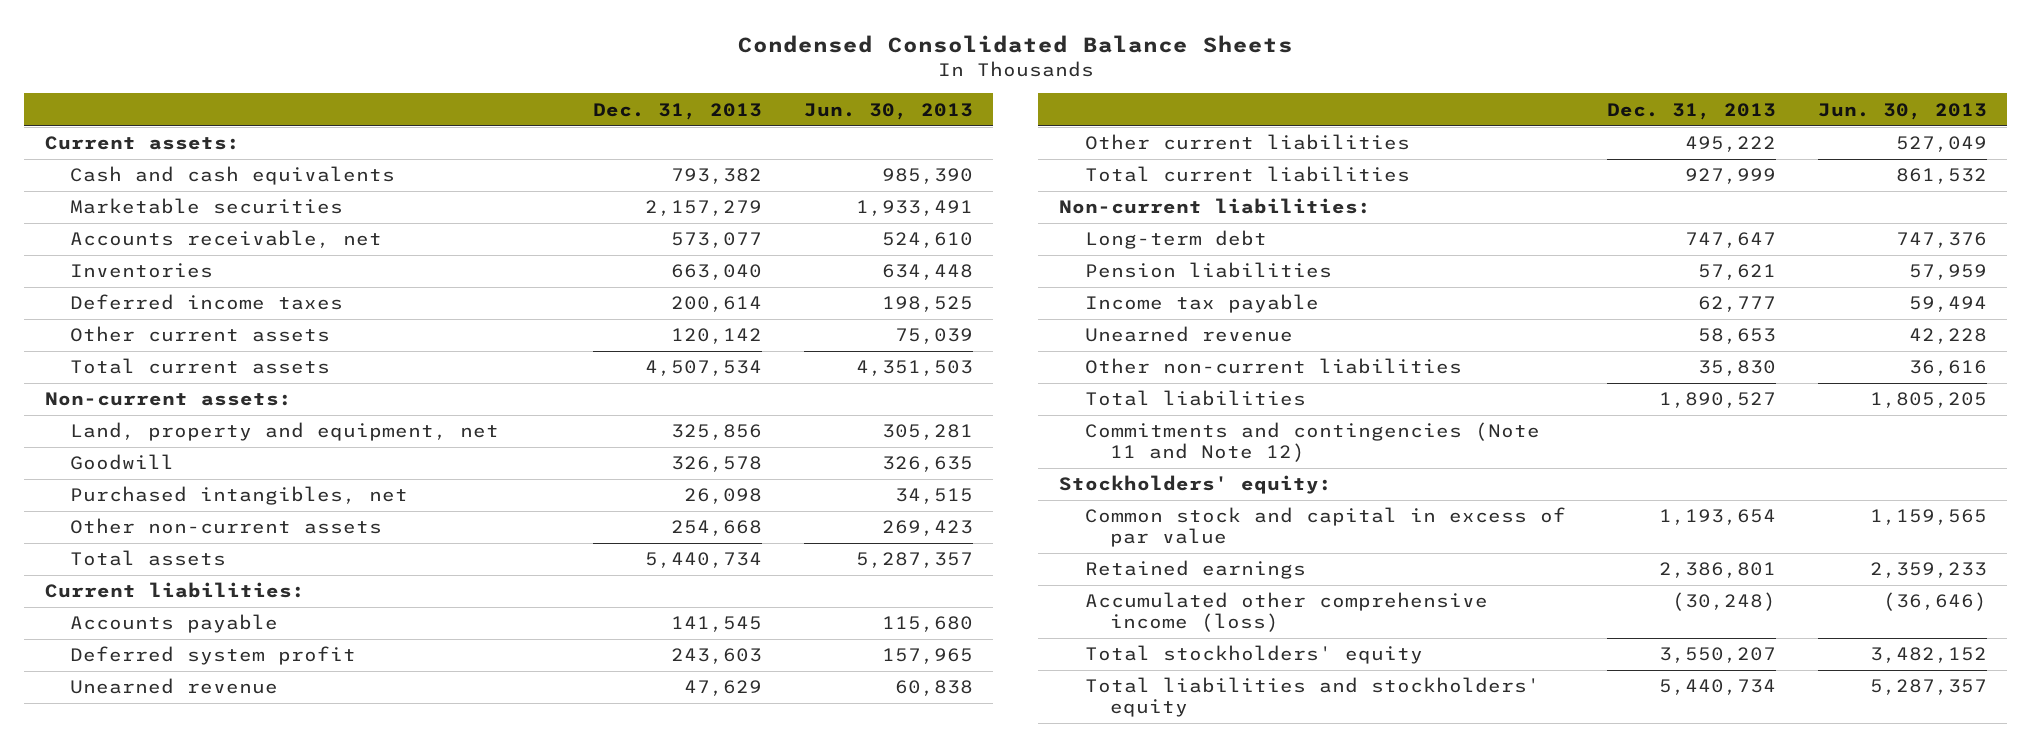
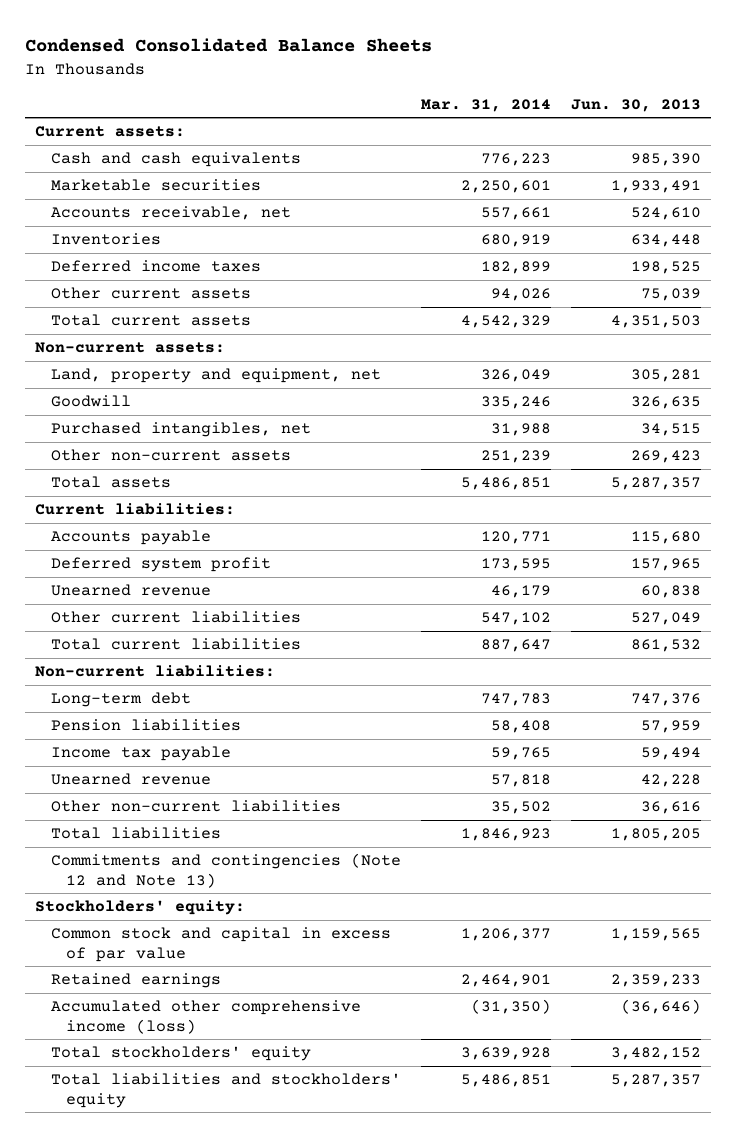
[593,102,763,120] Dec. 31, 2013 -> none
none -> [420,98,551,112] Mar. 31, 2014
[1084,422,1540,463] Commitments and contingencies (Note 11 and Note 12) -> [50,853,401,888] Commitments and contingencies (Note 12 and Note 13)

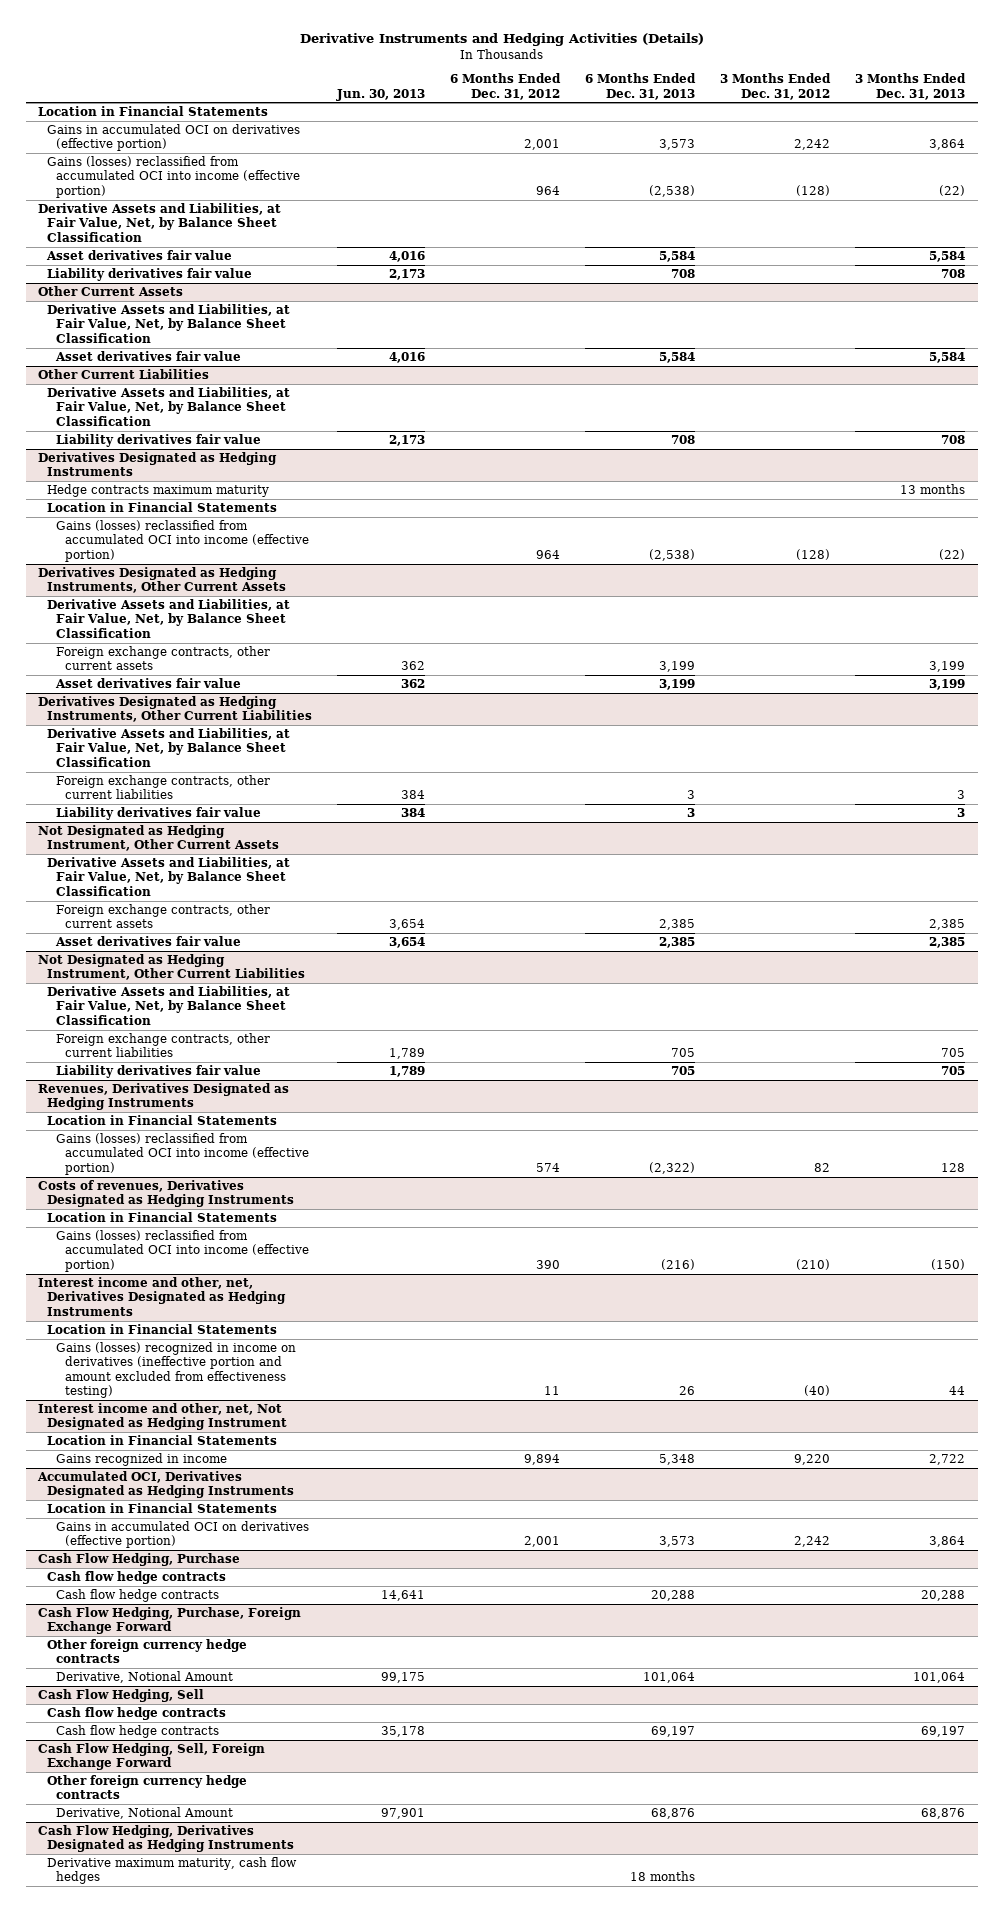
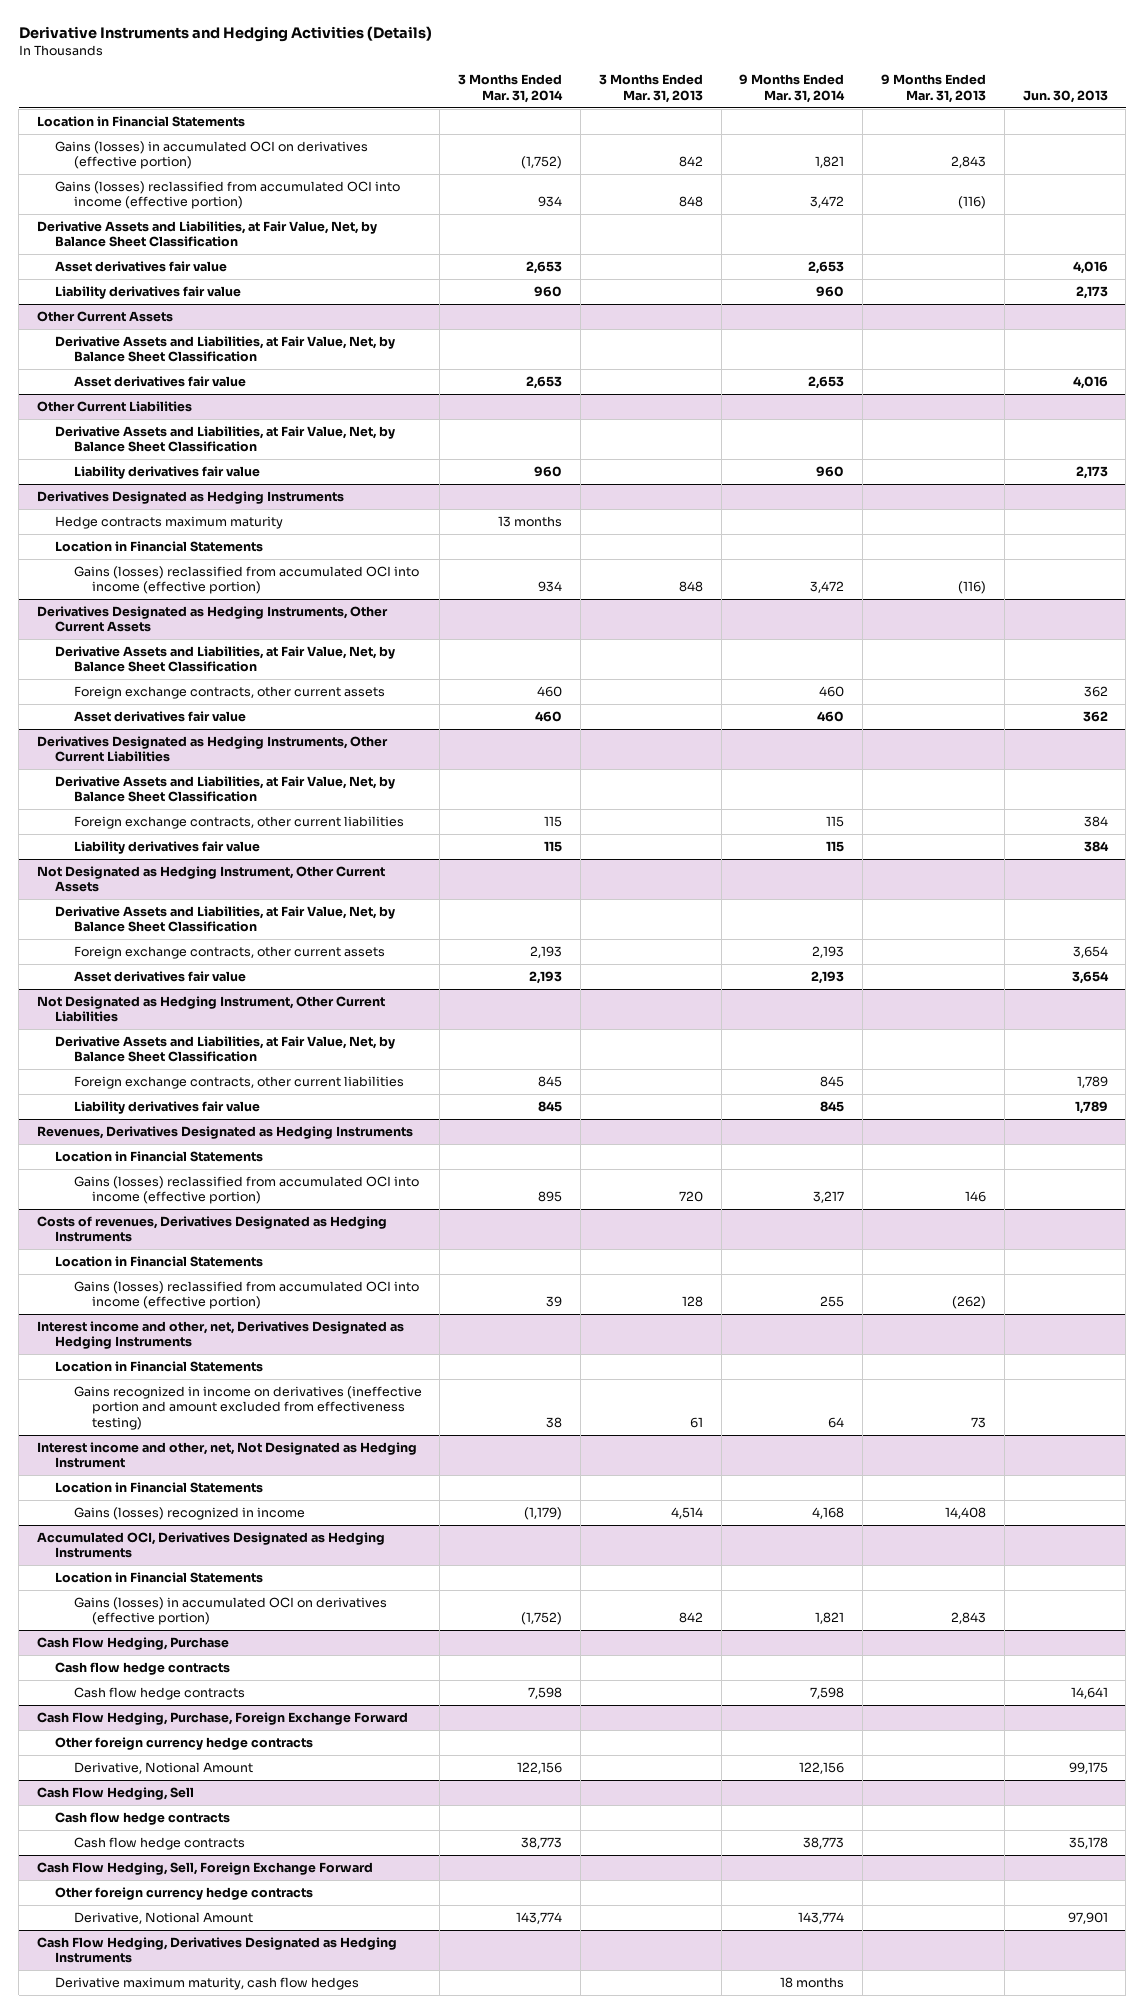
[450,73,562,100] 6 Months Ended Dec. 31, 2012 -> none
[585,73,697,100] 6 Months Ended Dec. 31, 2013 -> none
[720,73,832,100] 3 Months Ended Dec. 31, 2012 -> none
[855,73,967,100] 3 Months Ended Dec. 31, 2013 -> none
none -> [458,74,564,103] 3 Months Ended Mar. 31, 2014
none -> [598,74,703,103] 3 Months Ended Mar. 31, 2013
none -> [739,74,846,103] 9 Months Ended Mar. 31, 2014
none -> [881,74,987,103] 9 Months Ended Mar. 31, 2013
[46,124,300,152] Gains in accumulated OCI on derivatives (effective portion) -> [55,141,369,170] Gains (losses) in accumulated OCI on derivatives (effective portion)
[55,1342,296,1399] Gains (losses) recognized in income on derivatives (ineffective portion and amount excluded from effectiveness testing) -> [73,1386,422,1430] Gains recognized in income on derivatives (ineffective portion and amount excluded from effectiveness testing)
[55,1453,227,1467] Gains recognized in income -> [73,1507,305,1521] Gains (losses) recognized in income
[55,1521,309,1549] Gains in accumulated OCI on derivatives (effective portion) -> [73,1597,387,1626] Gains (losses) in accumulated OCI on derivatives (effective portion)

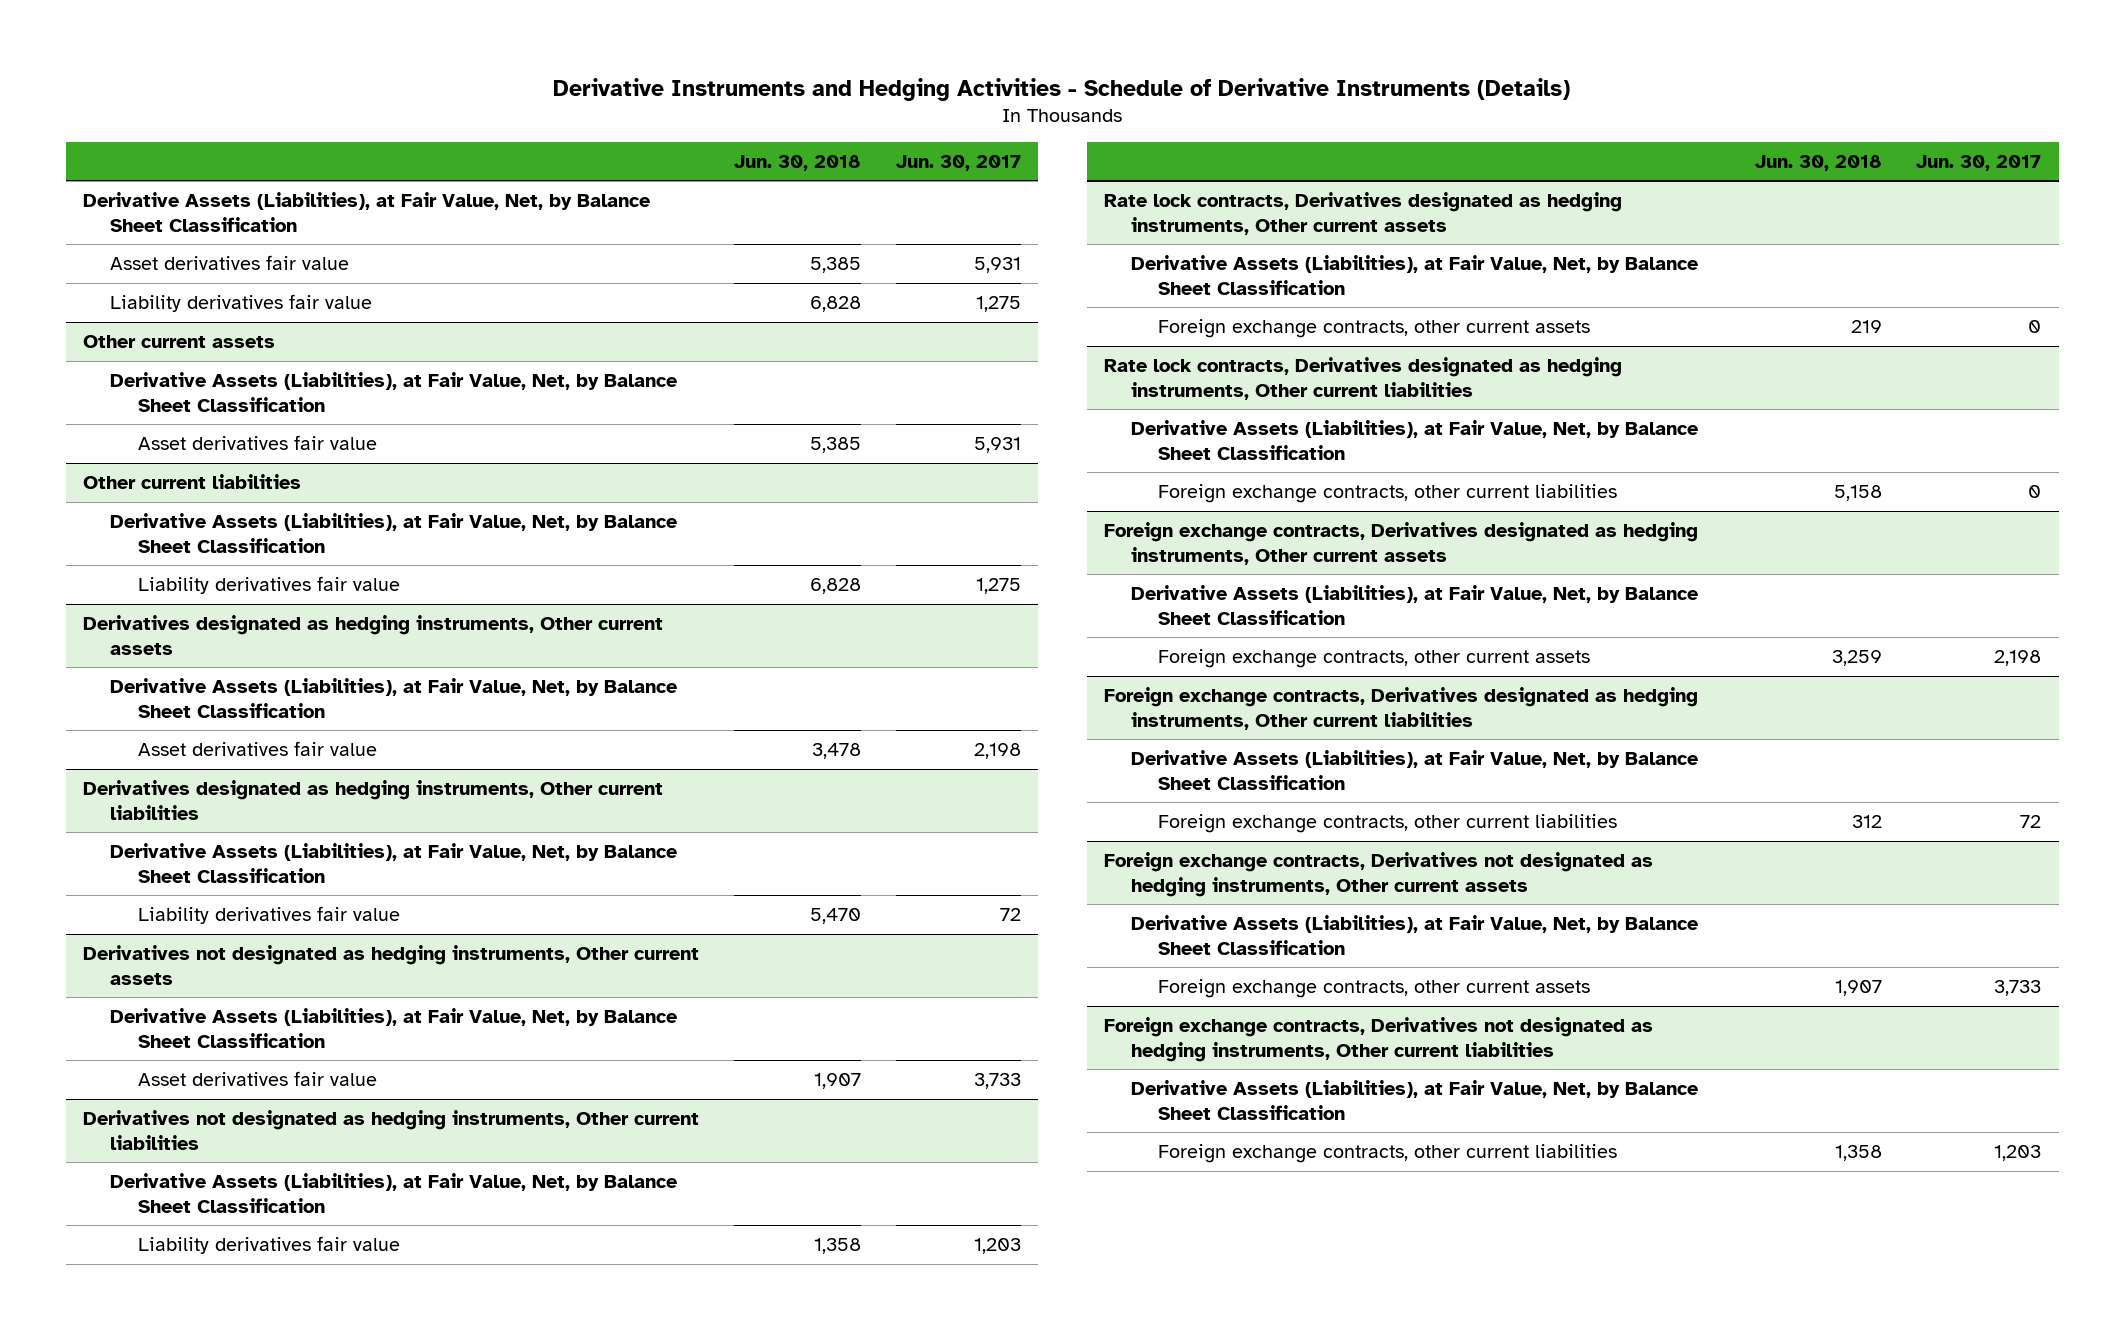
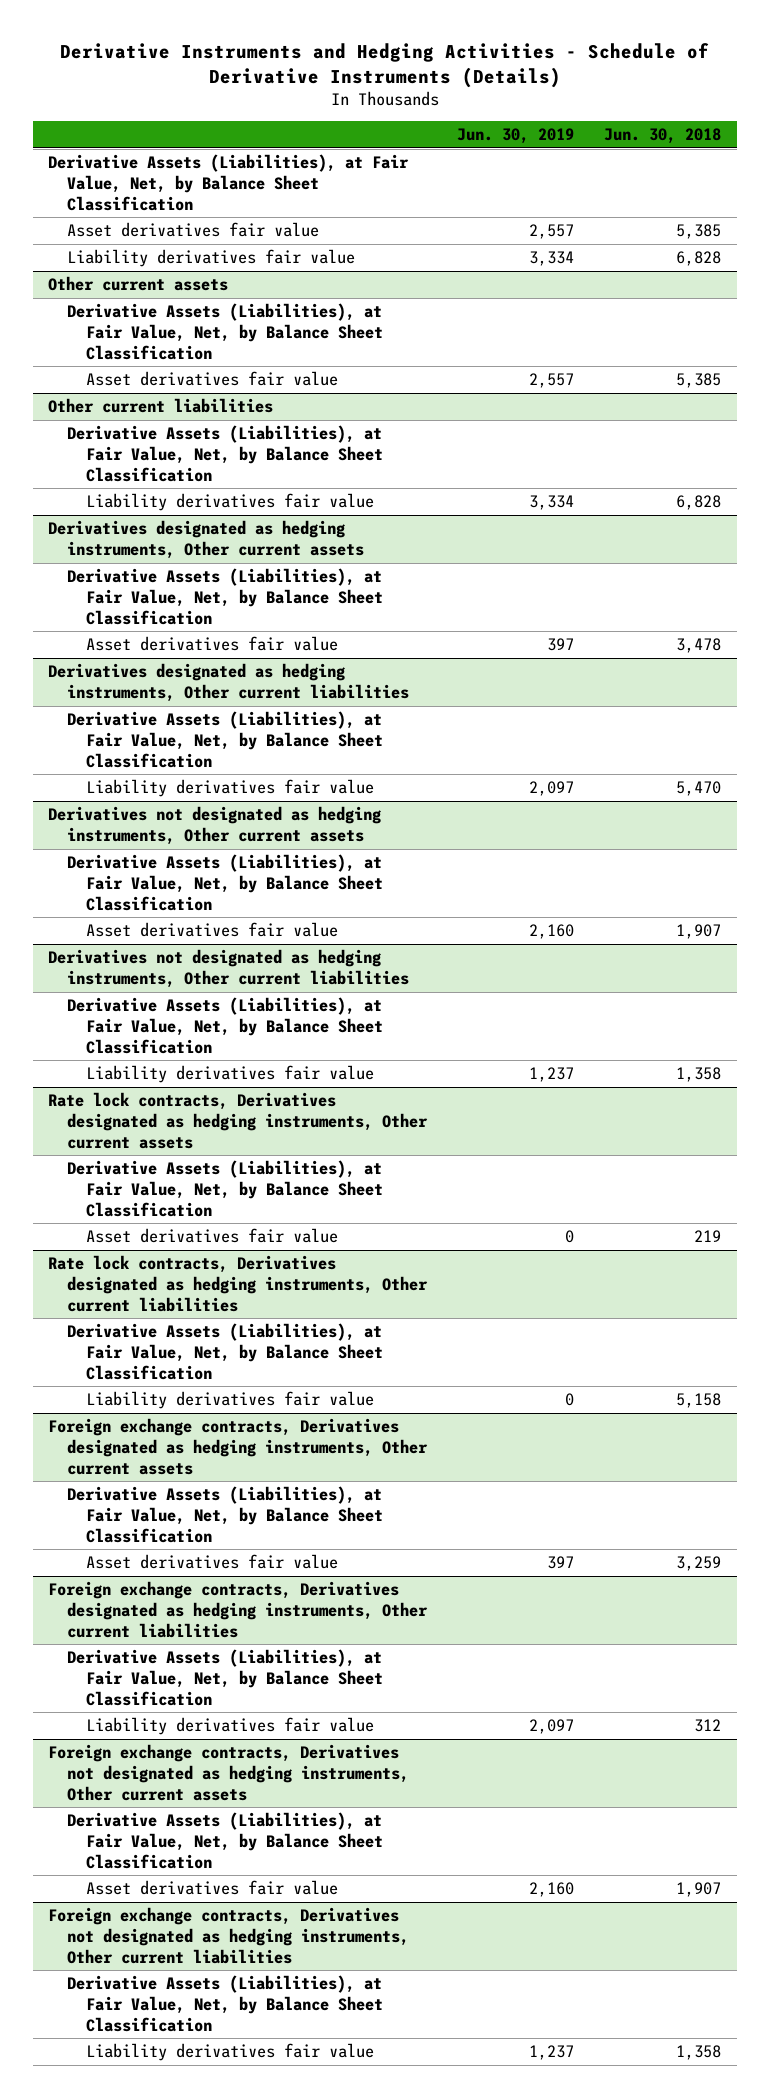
[895,154,1021,171] Jun. 30, 2017 -> none
none -> [457,128,575,145] Jun. 30, 2019
[1158,319,1591,339] Foreign exchange contracts, other current assets -> [85,1227,338,1243] Asset derivatives fair value
[1158,484,1618,504] Foreign exchange contracts, other current liabilities -> [85,1390,374,1409] Liability derivatives fair value
[1158,649,1591,669] Foreign exchange contracts, other current assets -> [85,1553,338,1569] Asset derivatives fair value
[1158,814,1618,834] Foreign exchange contracts, other current liabilities -> [85,1716,374,1735] Liability derivatives fair value
[1158,979,1591,999] Foreign exchange contracts, other current assets -> [85,1879,338,1895] Asset derivatives fair value
[1158,1144,1618,1164] Foreign exchange contracts, other current liabilities -> [85,2042,374,2061] Liability derivatives fair value

